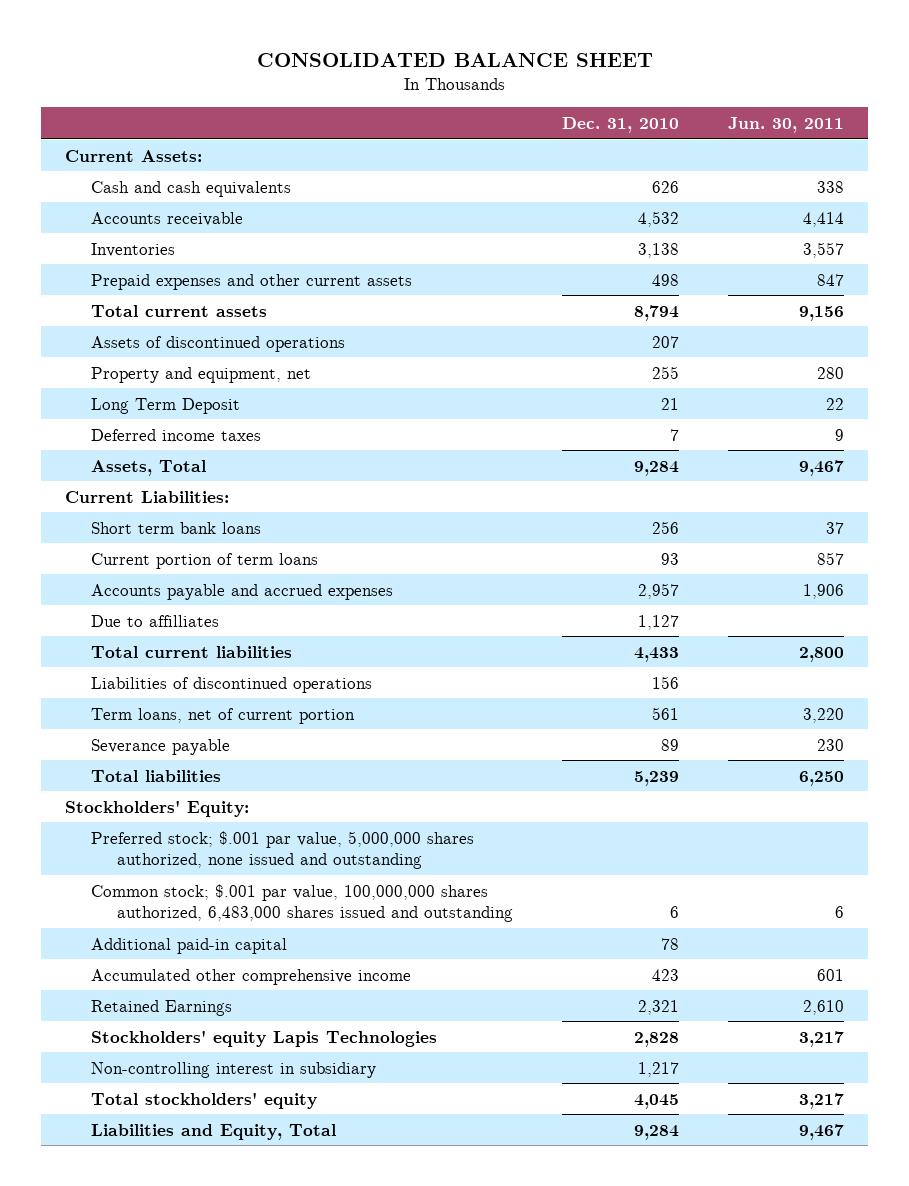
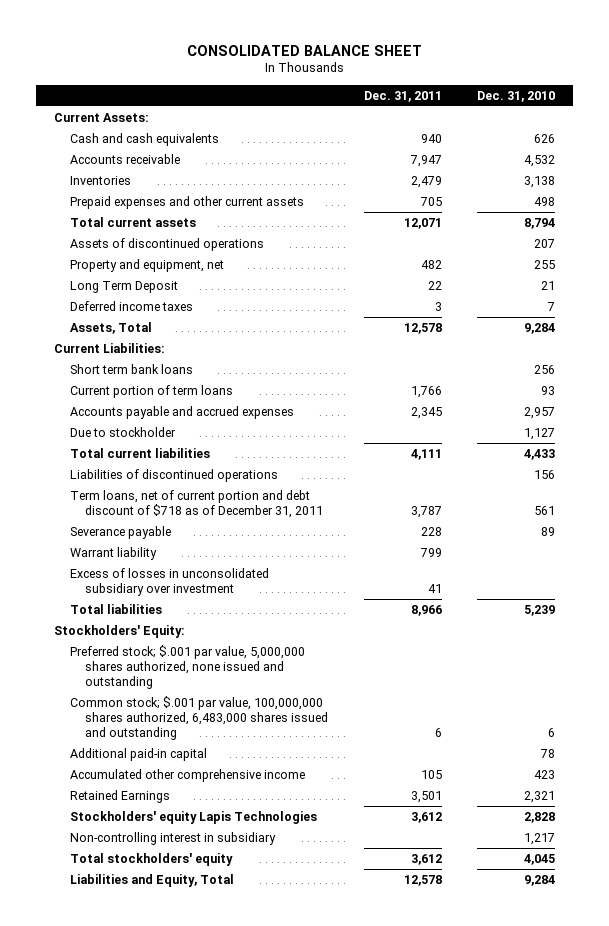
[727,117,844,134] Jun. 30, 2011 -> none
none -> [363,90,442,102] Dec. 31, 2011
[91,614,220,627] Due to affilliates -> [69,426,176,437] Due to stockholder
[91,707,356,724] Term loans, net of current portion -> [69,489,324,518] Term loans, net of current portion and debt discount of $718 as of December 31, 2011
none -> [69,546,157,560] Warrant liability
none -> [69,567,269,596] Excess of losses in unconsolidated subsidiary over investment

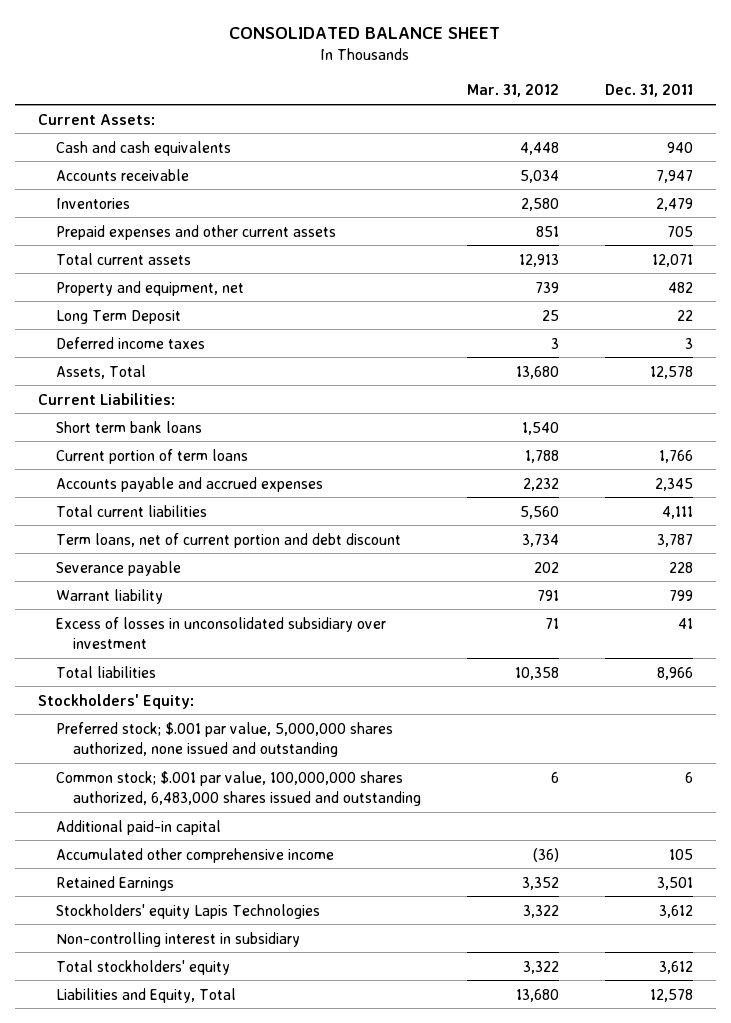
[477,90,556,102] Dec. 31, 2010 -> none
none -> [466,84,559,98] Mar. 31, 2012
[69,237,264,251] Assets of discontinued operations -> none
[69,426,176,437] Due to stockholder -> none
[69,468,278,482] Liabilities of discontinued operations -> none
[69,489,324,518] Term loans, net of current portion and debt discount of $718 as of December 31, 2011 -> [55,532,401,548] Term loans, net of current portion and debt discount

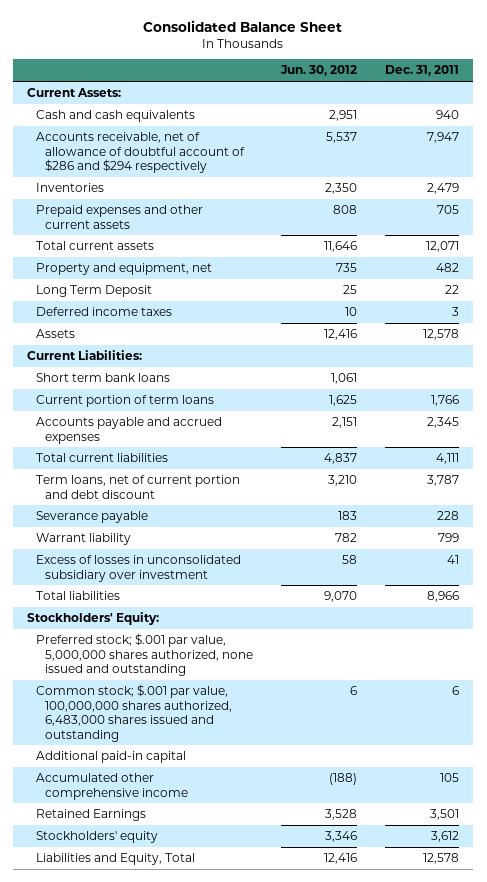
[229,27,501,40] CONSOLIDATED BALANCE SHEET -> [143,19,343,32] Consolidated Balance Sheet
[466,84,559,98] Mar. 31, 2012 -> none
none -> [279,65,357,77] Jun. 30, 2012
[55,168,189,181] Accounts receivable -> [36,131,245,174] Accounts receivable, net of allowance of doubtful account of $286 and $294 respectively
[55,364,146,379] Assets, Total -> [36,328,76,338] Assets
[55,931,300,947] Non-controlling interest in subsidiary -> none
[55,959,230,975] Total stockholders' equity -> none
[55,903,320,919] Stockholders' equity Lapis Technologies -> [36,830,159,843] Stockholders' equity

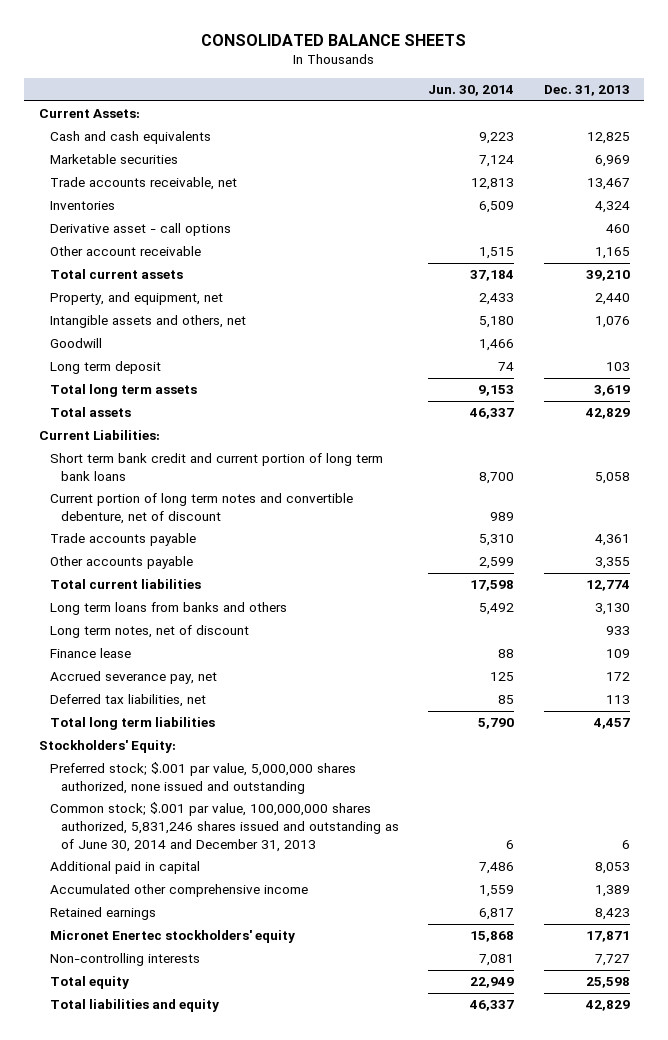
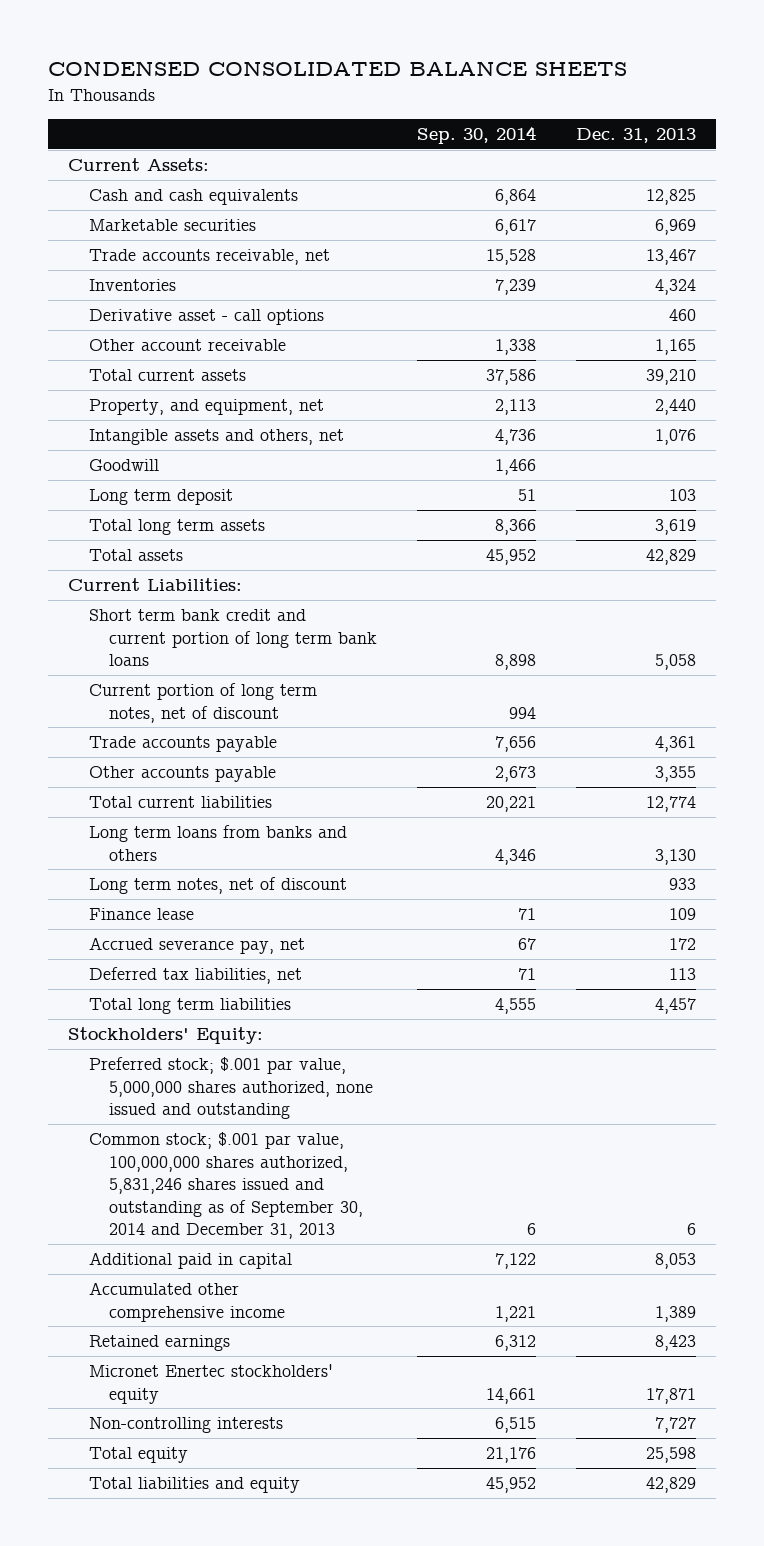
[201,33,467,46] CONSOLIDATED BALANCE SHEETS -> [48,61,628,77] CONDENSED CONSOLIDATED BALANCE SHEETS
[428,85,515,97] Jun. 30, 2014 -> none
none -> [417,125,537,144] Sep. 30, 2014
[50,493,354,524] Current portion of long term notes and convertible debenture, net of discount -> [88,683,317,723] Current portion of long term notes, net of discount
[50,802,400,852] Common stock; $.001 par value, 100,000,000 shares authorized, 5,831,246 shares issued and outstanding as of June 30, 2014 and December 31, 2013 -> [88,1132,364,1240] Common stock; $.001 par value, 100,000,000 shares authorized, 5,831,246 shares issued and outstanding as of September 30, 2014 and December 31, 2013

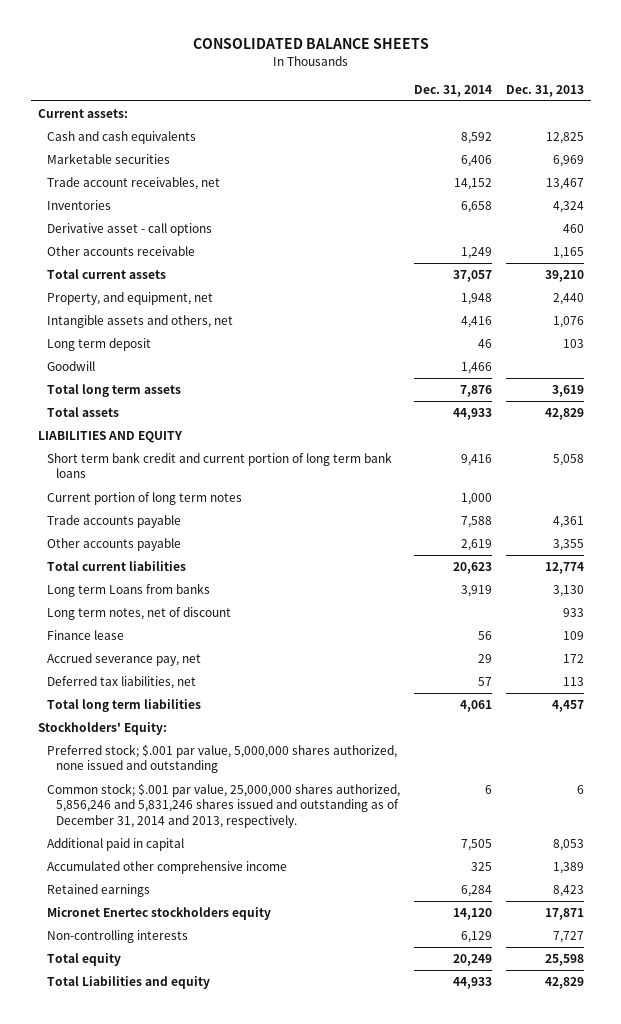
[48,61,628,77] CONDENSED CONSOLIDATED BALANCE SHEETS -> [192,38,429,50] CONSOLIDATED BALANCE SHEETS
[417,125,537,144] Sep. 30, 2014 -> none
none -> [413,84,492,97] Dec. 31, 2014
[68,158,210,172] Current Assets: -> [37,108,128,118] Current assets:
[88,249,330,266] Trade accounts receivable, net -> [46,176,220,190] Trade account receivables, net
[88,339,286,352] Other account receivable -> [46,245,195,256] Other accounts receivable
[88,459,159,472] Goodwill -> [46,360,95,371] Goodwill
[68,578,243,592] Current Liabilities: -> none
none -> [37,430,183,443] LIABILITIES AND EQUITY
[88,683,317,723] Current portion of long term notes, net of discount -> [46,491,242,505] Current portion of long term notes
[88,825,347,861] Long term loans from banks and others -> [46,582,210,597] Long term Loans from banks
[88,1132,364,1240] Common stock; $.001 par value, 100,000,000 shares authorized, 5,831,246 shares issued and outstanding as of September 30, 2014 and December 31, 2013 -> [46,782,400,828] Common stock; $.001 par value, 25,000,000 shares authorized, 5,856,246 and 5,831,246 shares issued and outstanding as of December 31, 2014 and 2013, respectively.
[88,1364,333,1404] Micronet Enertec stockholders' equity -> [46,906,271,920] Micronet Enertec stockholders equity
[88,1477,300,1494] Total liabilities and equity -> [46,975,210,989] Total Liabilities and equity

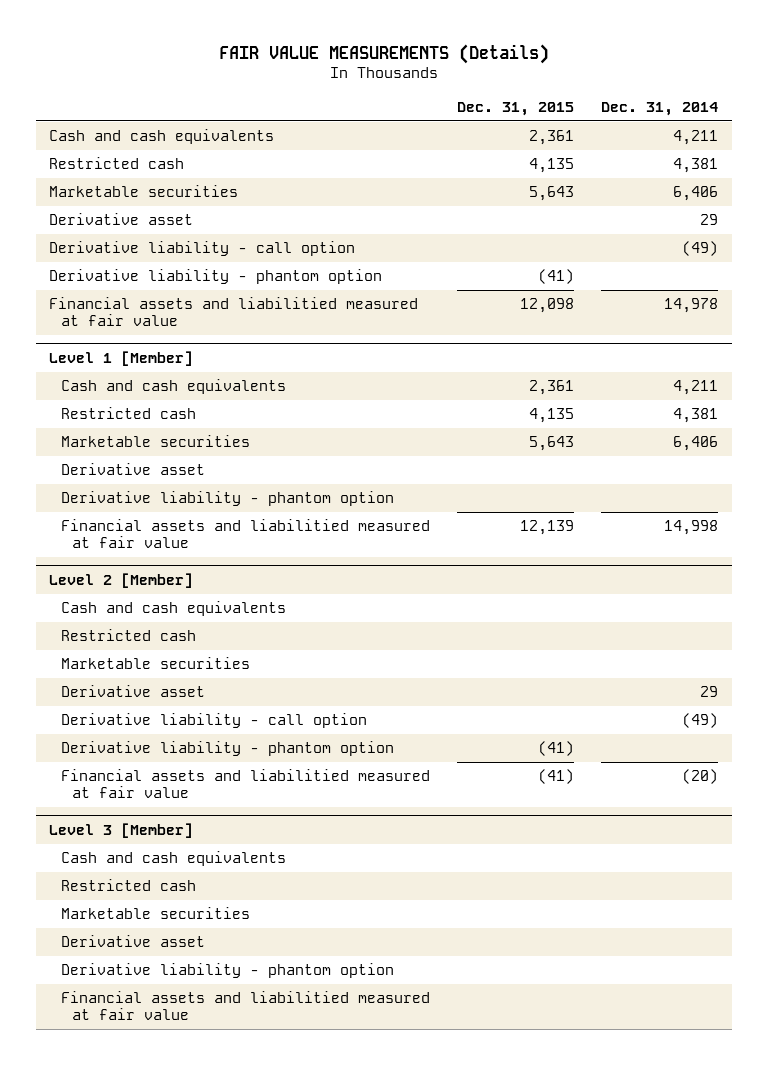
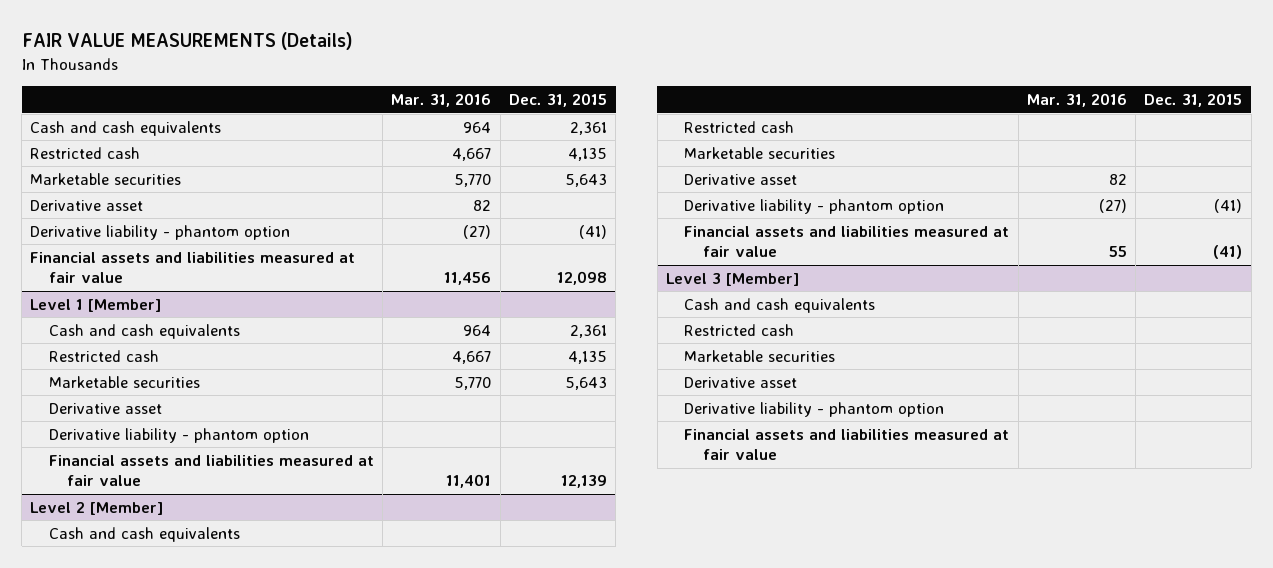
[601,102,719,117] Dec. 31, 2014 -> none
none -> [391,93,492,108] Mar. 31, 2016
[49,241,356,257] Derivative liability - call option -> none
[49,297,419,327] Financial assets and liabilitied measured at fair value -> [30,251,356,284] Financial assets and liabilities measured at fair value
[60,519,430,549] Financial assets and liabilitied measured at fair value -> [48,454,374,487] Financial assets and liabilities measured at fair value
[60,713,367,729] Derivative liability - call option -> none
[60,769,430,799] Financial assets and liabilitied measured at fair value -> [684,225,1010,258] Financial assets and liabilities measured at fair value
[60,991,430,1021] Financial assets and liabilitied measured at fair value -> [684,428,1010,461] Financial assets and liabilities measured at fair value

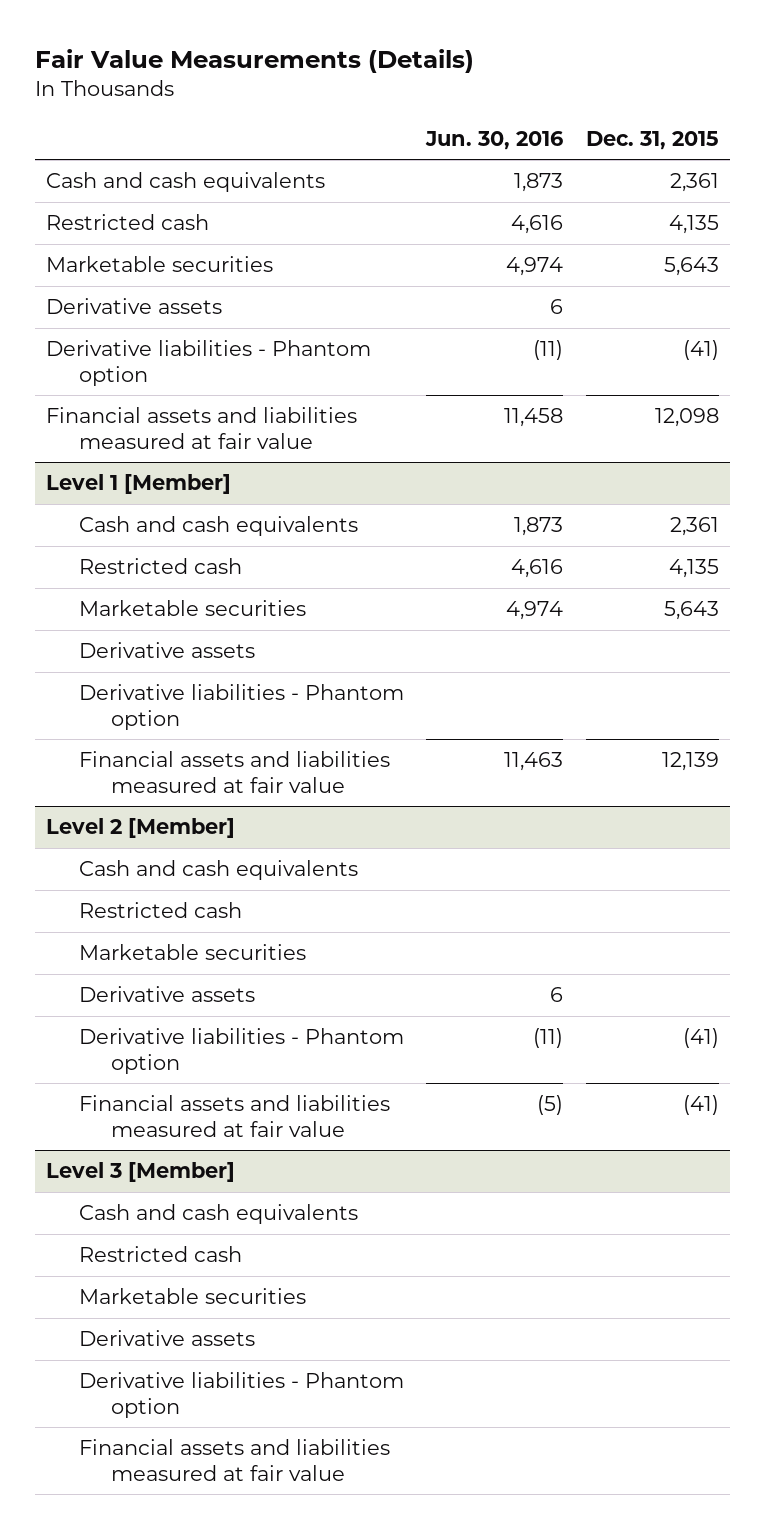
[21,32,353,51] FAIR VALUE MEASUREMENTS (Details) -> [35,48,475,73] Fair Value Measurements (Details)
[391,93,492,108] Mar. 31, 2016 -> none
none -> [425,130,564,150] Jun. 30, 2016
[30,199,144,211] Derivative asset -> [46,298,223,315] Derivative assets
[30,224,291,240] Derivative liability - phantom option -> [46,340,372,386] Derivative liabilities - Phantom option
[48,402,162,414] Derivative asset -> [78,642,255,659] Derivative assets
[48,427,309,443] Derivative liability - phantom option -> [78,684,404,730] Derivative liabilities - Phantom option
[684,173,798,185] Derivative asset -> [78,986,255,1003] Derivative assets
[684,198,945,214] Derivative liability - phantom option -> [78,1028,404,1074] Derivative liabilities - Phantom option
[684,376,798,388] Derivative asset -> [78,1330,255,1347] Derivative assets
[684,401,945,417] Derivative liability - phantom option -> [78,1372,404,1418] Derivative liabilities - Phantom option

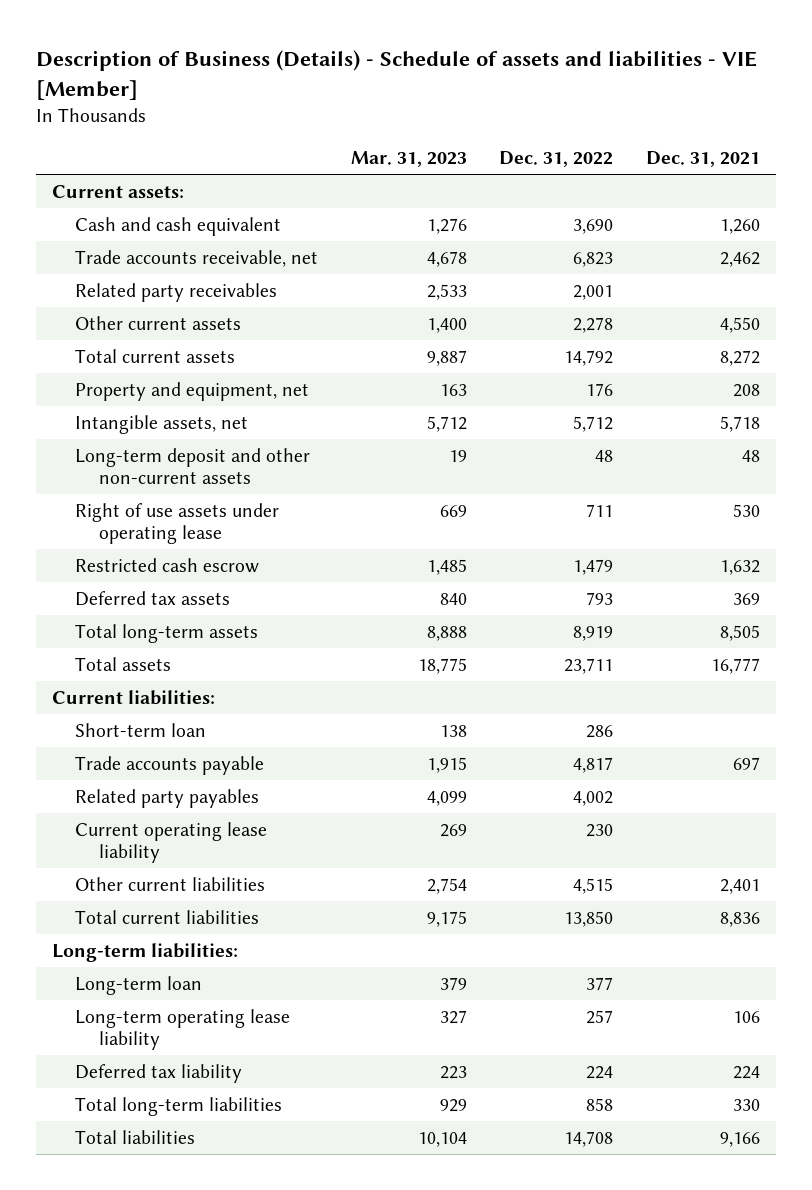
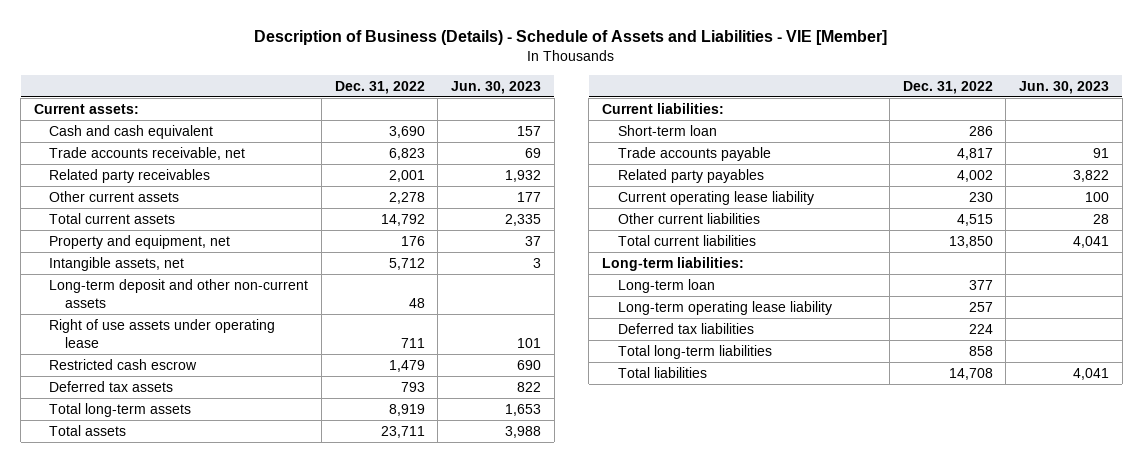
[35,49,757,100] Description of Business (Details) - Schedule of assets and liabilities - VIE [Member] -> [254,30,888,46] Description of Business (Details) - Schedule of Assets and Liabilities - VIE [Member]
[350,150,467,167] Mar. 31, 2023 -> none
[645,150,760,167] Dec. 31, 2021 -> none
none -> [450,80,541,94] Jun. 30, 2023
[75,1063,243,1083] Deferred tax liability -> [617,322,754,334] Deferred tax liabilities

